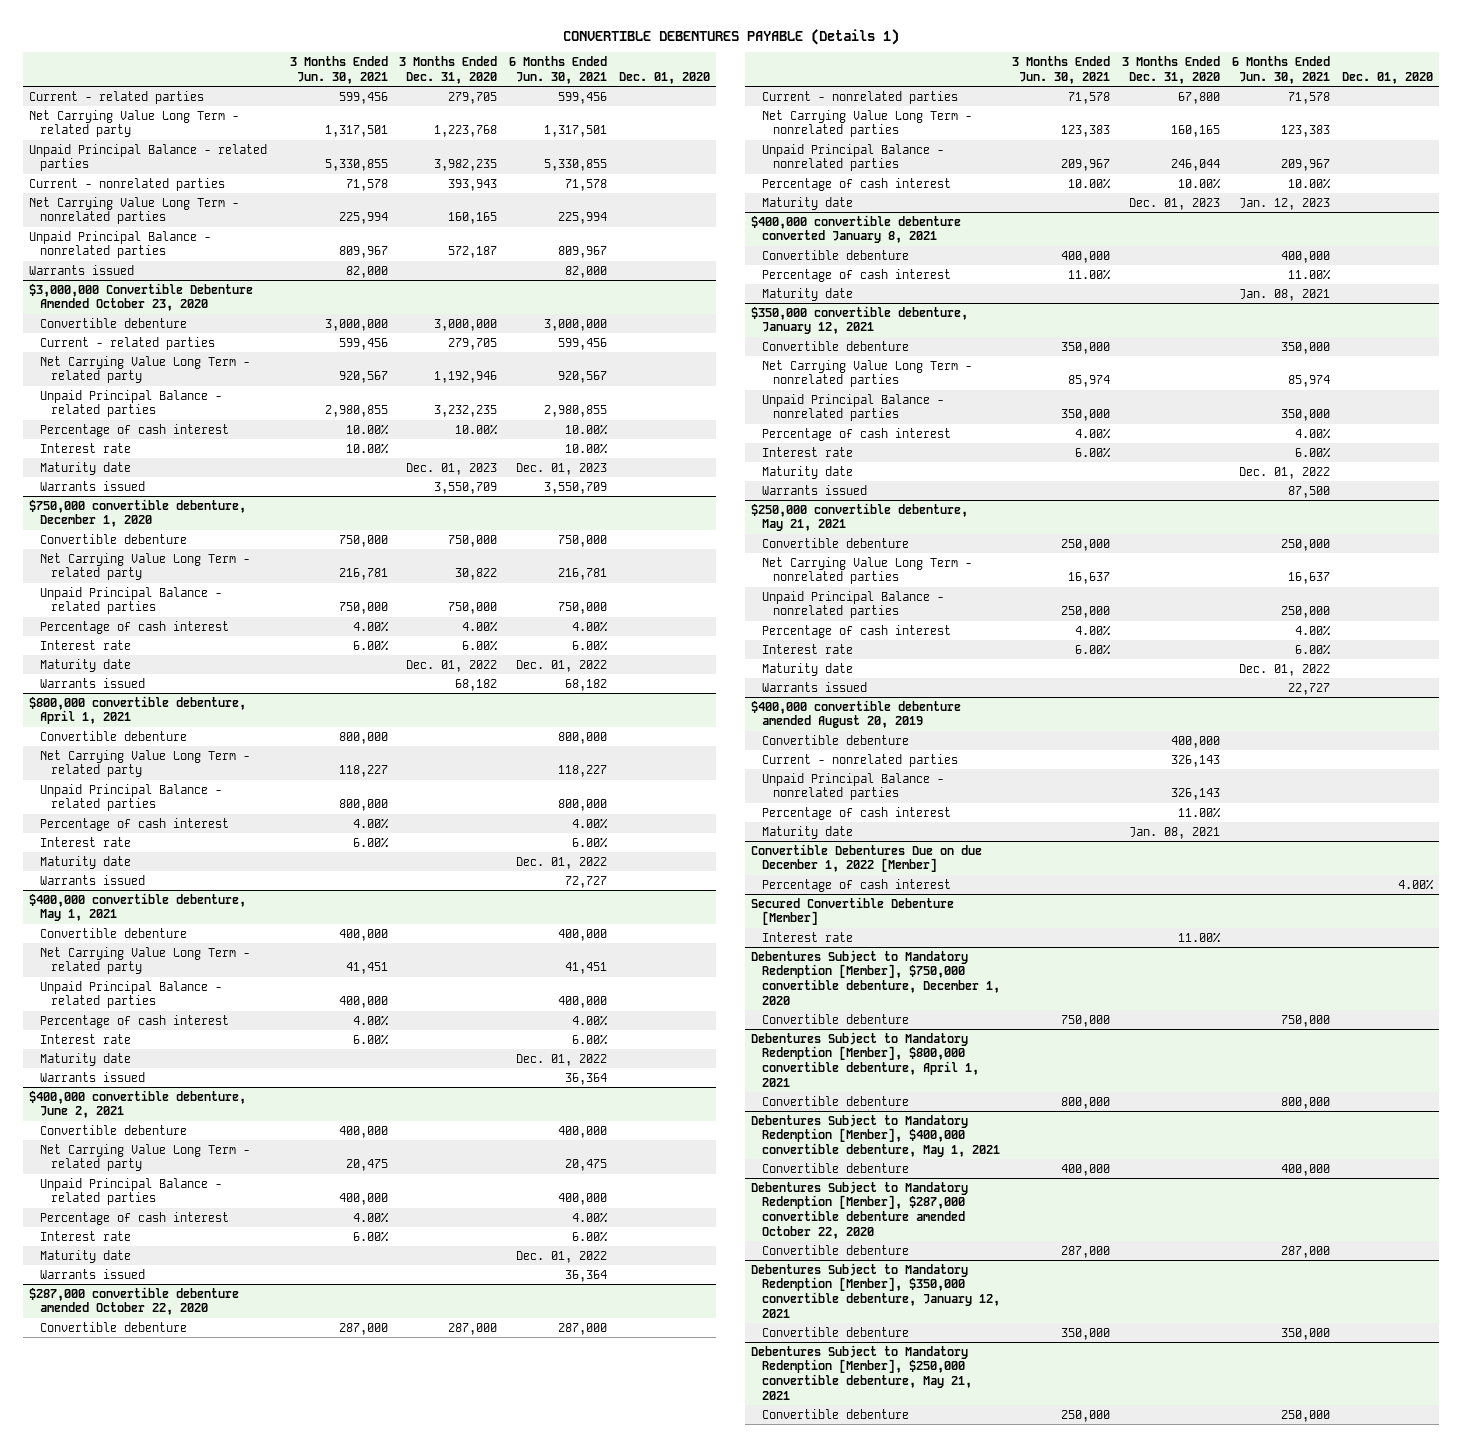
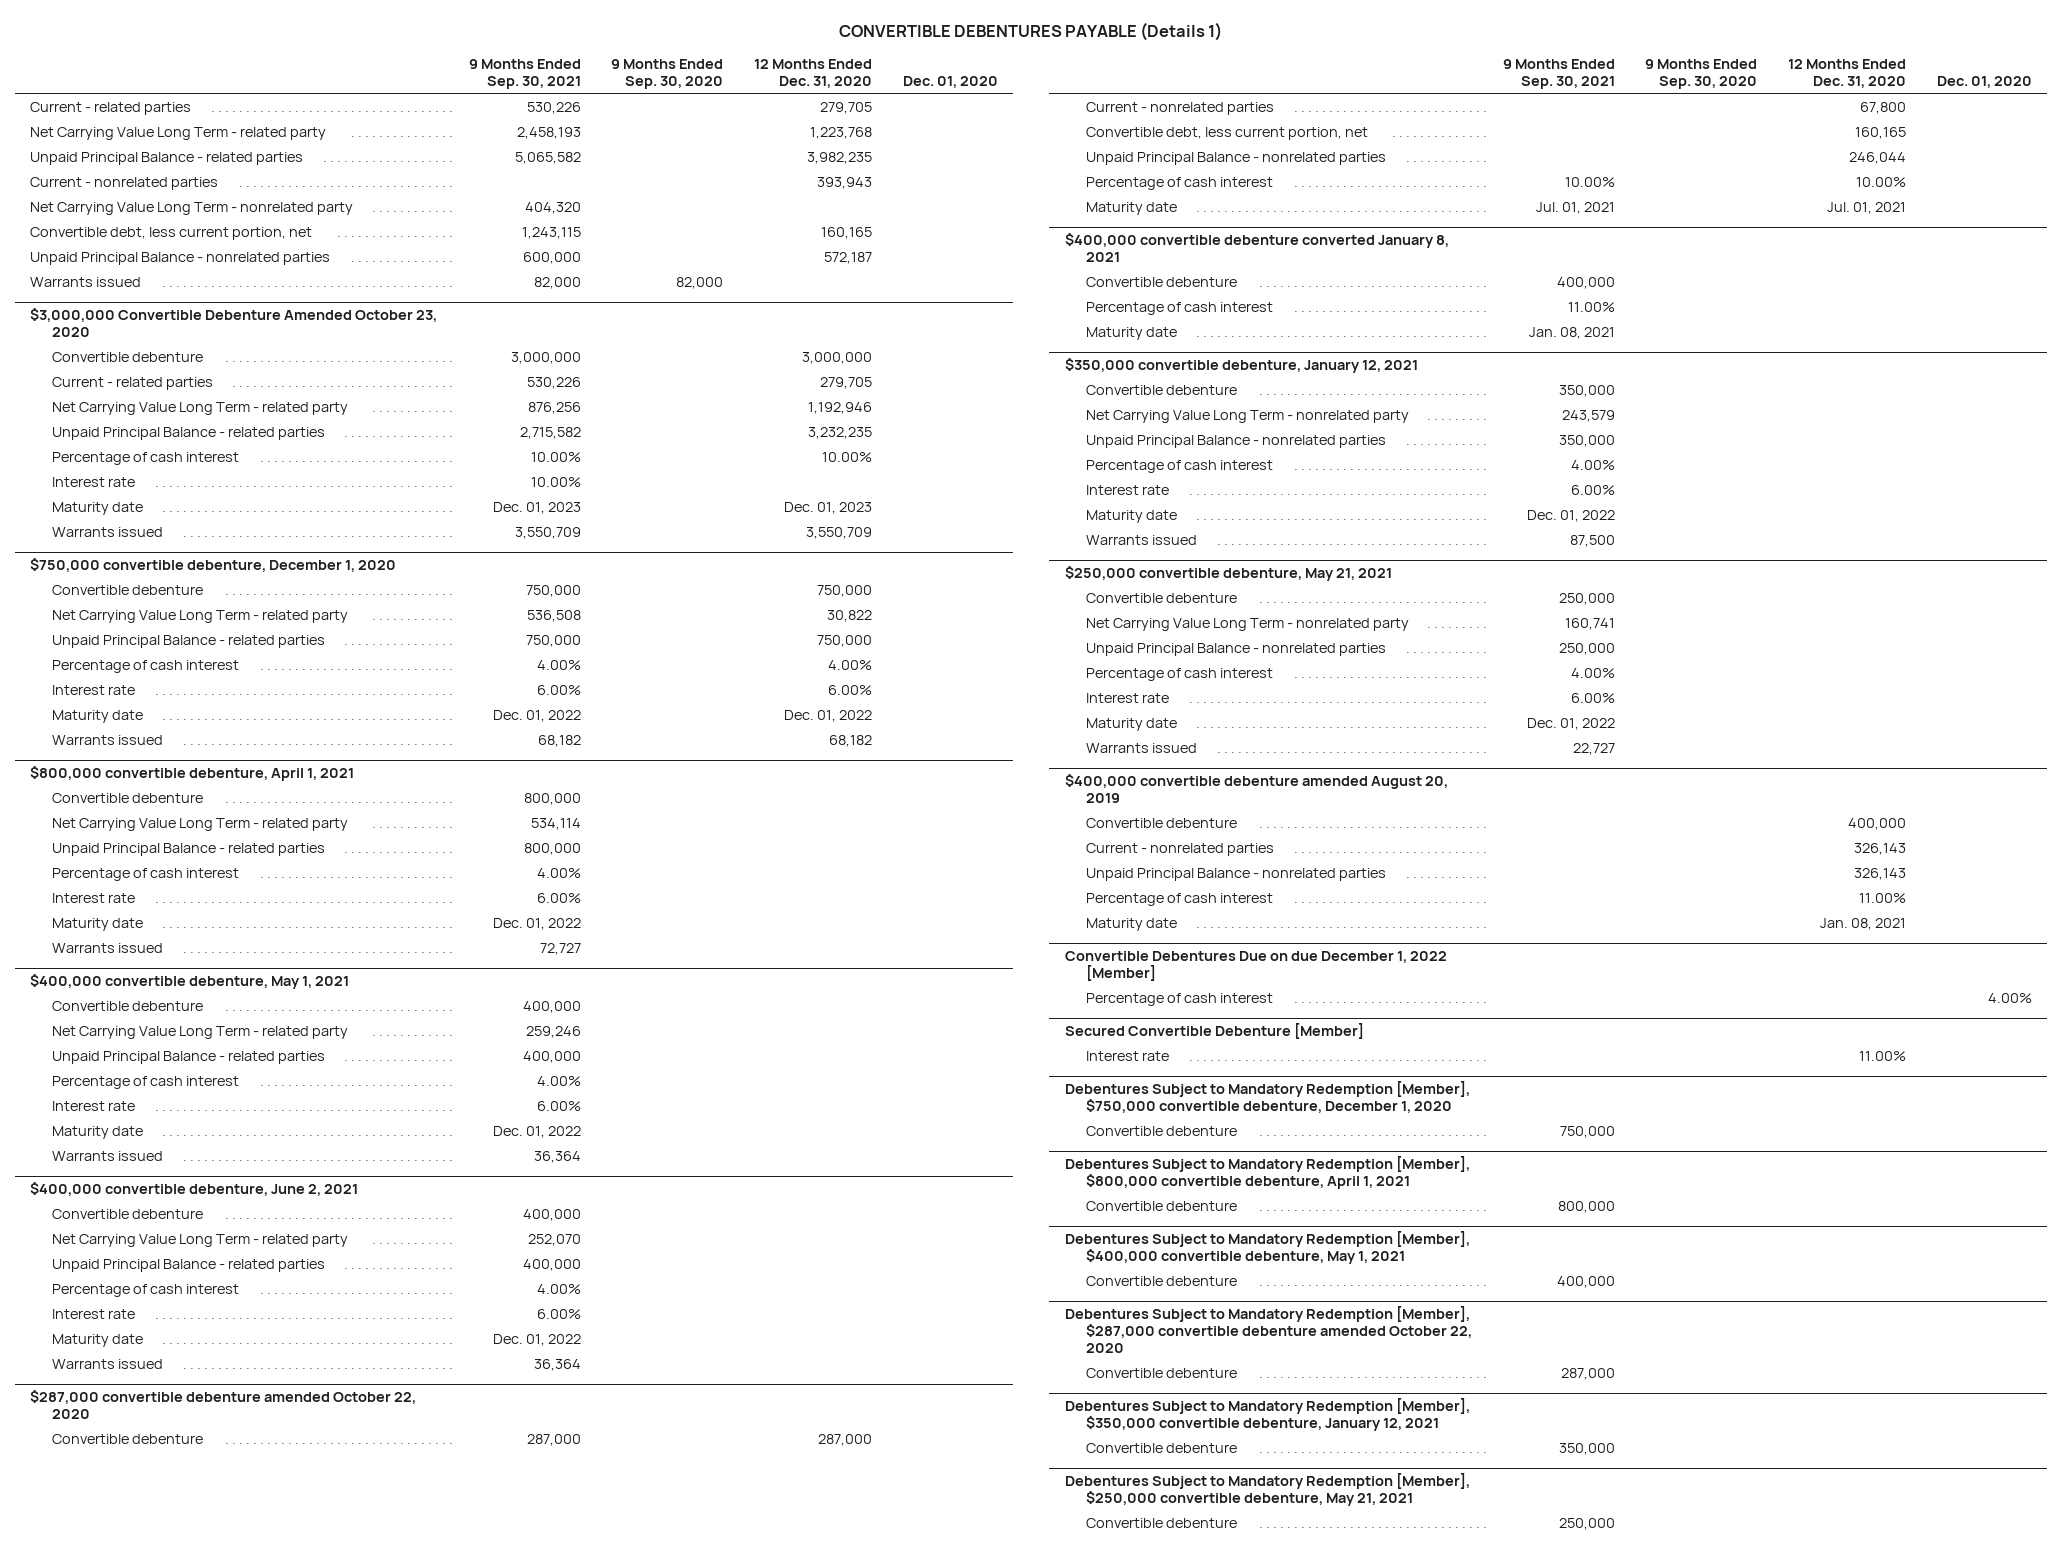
[289,56,388,84] 3 Months Ended Jun. 30, 2021 -> none
[399,56,498,84] 3 Months Ended Dec. 31, 2020 -> none
[509,56,608,84] 6 Months Ended Jun. 30, 2021 -> none
none -> [468,59,581,90] 9 Months Ended Sep. 30, 2021
none -> [611,59,724,90] 9 Months Ended Sep. 30, 2020
none -> [754,59,873,89] 12 Months Ended Dec. 31, 2020
none -> [30,201,354,215] Net Carrying Value Long Term - nonrelated party
[28,196,239,225] Net Carrying Value Long Term - nonrelated parties -> [30,226,313,240] Convertible debt, less current portion, net
[762,109,973,138] Net Carrying Value Long Term - nonrelated parties -> [1085,126,1368,140] Convertible debt, less current portion, net
[762,359,973,388] Net Carrying Value Long Term - nonrelated parties -> [1085,409,1409,423] Net Carrying Value Long Term - nonrelated party
[762,556,973,585] Net Carrying Value Long Term - nonrelated parties -> [1085,617,1409,631] Net Carrying Value Long Term - nonrelated party

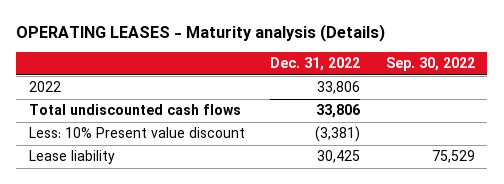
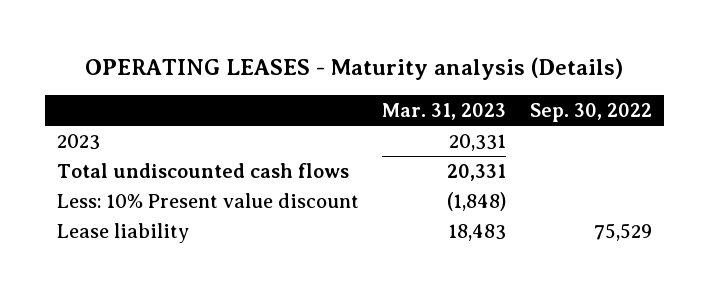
[270,56,361,71] Dec. 31, 2022 -> none
none -> [382,103,507,121] Mar. 31, 2023
[28,81,61,93] 2022 -> [56,133,100,150] 2023

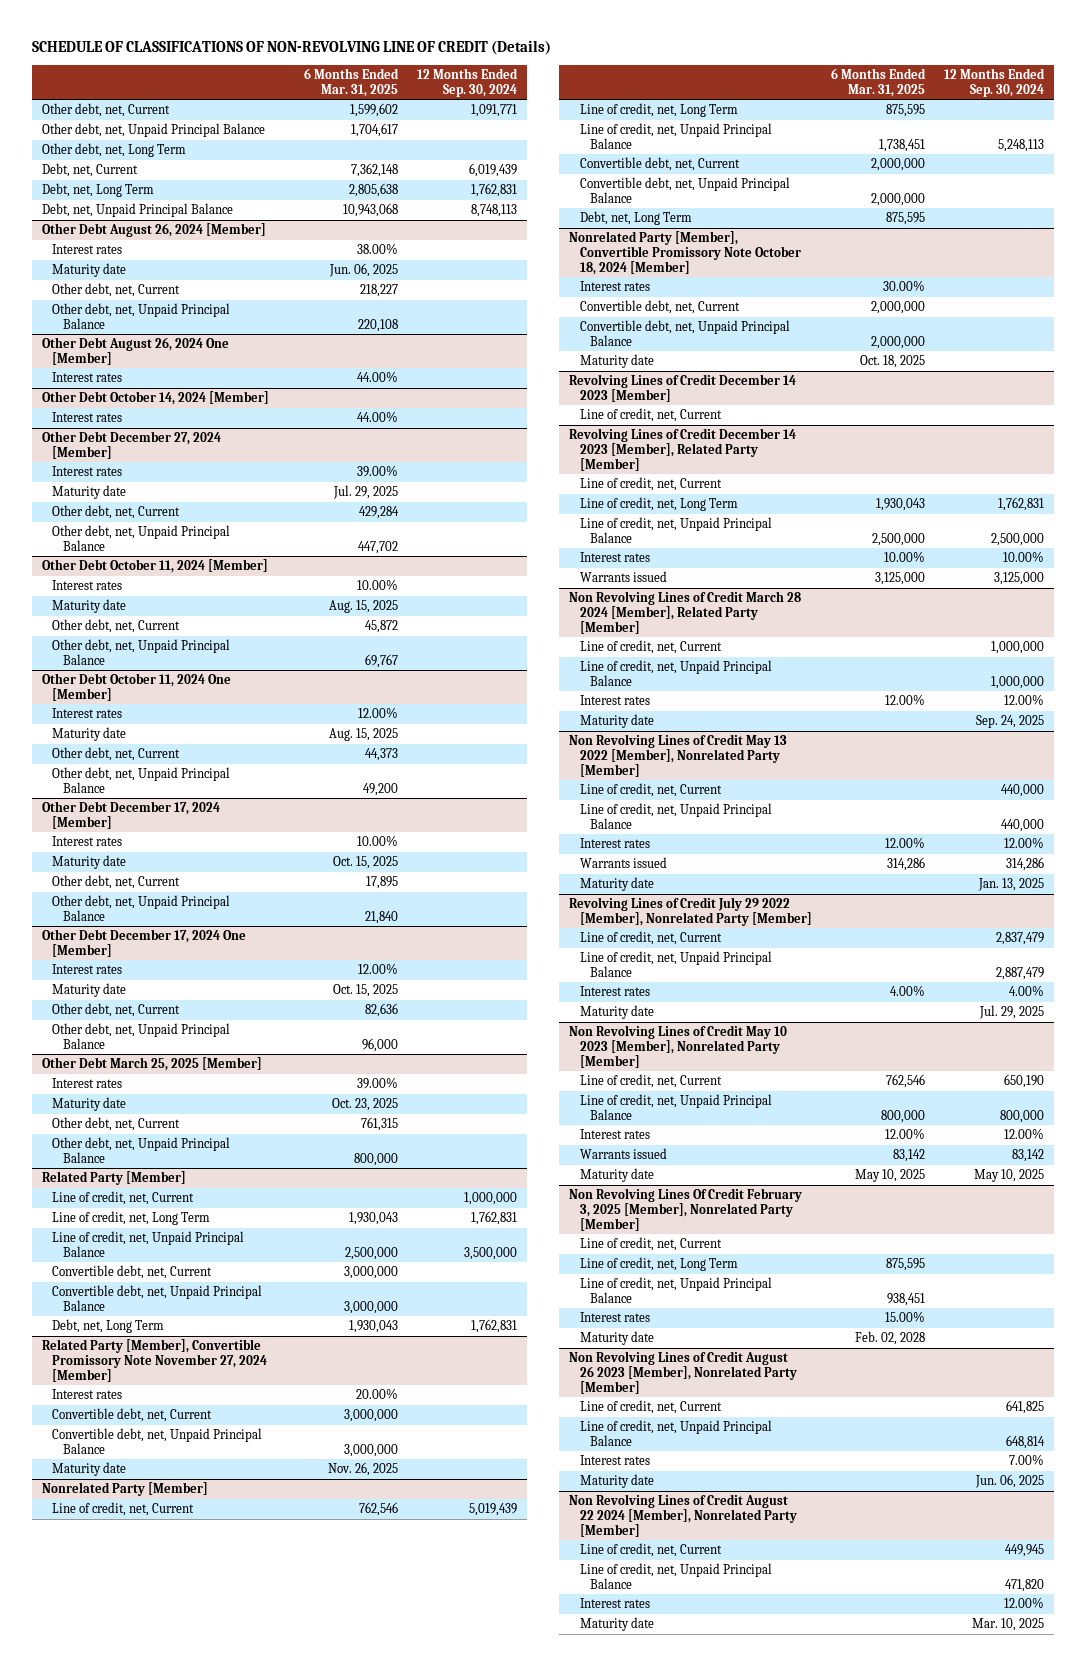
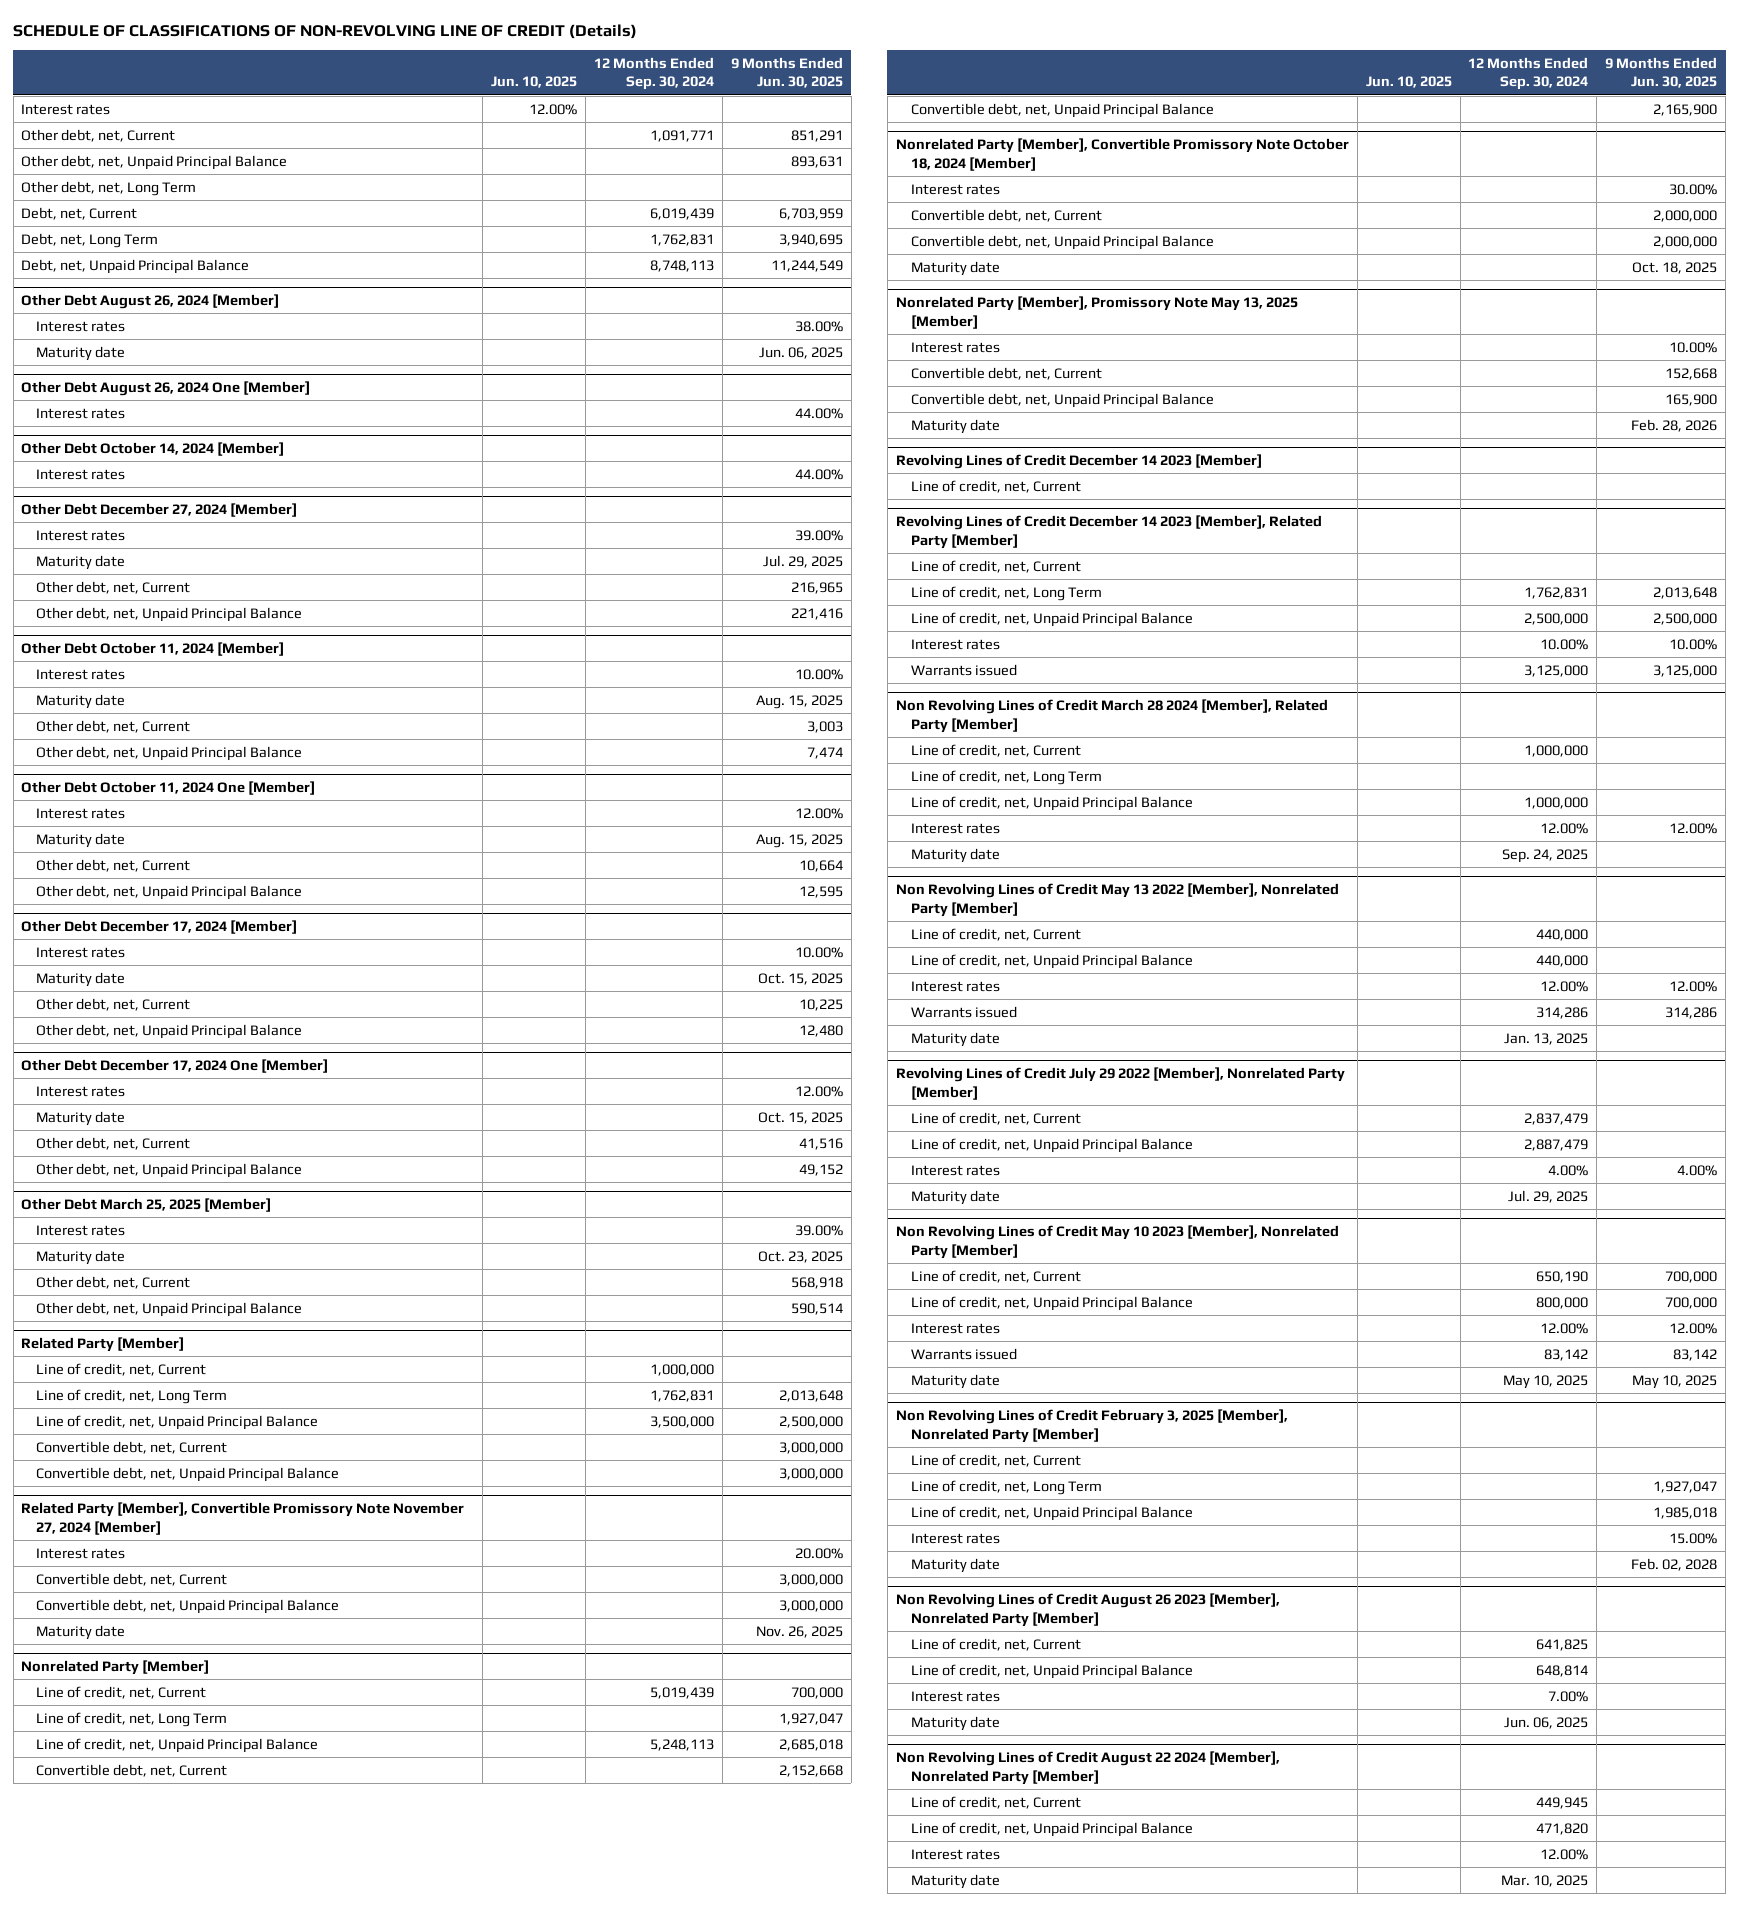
[303,67,399,97] 6 Months Ended Mar. 31, 2025 -> none
none -> [491,76,578,89] Jun. 10, 2025
none -> [730,56,843,89] 9 Months Ended Jun. 30, 2025
none -> [21,103,111,115] Interest rates
[52,283,181,298] Other debt, net, Current -> none
[52,303,231,329] Other debt, net, Unpaid Principal Balance -> none
[52,1319,165,1334] Debt, net, Long Term -> none
[579,211,692,226] Debt, net, Long Term -> none
none -> [895,295,1298,329] Nonrelated Party [Member], Promissory Note May 13, 2025 [Member]
none -> [910,341,1000,353] Interest rates
none -> [910,366,1102,380] Convertible debt, net, Current
none -> [910,392,1214,408] Convertible debt, net, Unpaid Principal Balance
none -> [910,418,1000,434] Maturity date
none -> [910,769,1102,785] Line of credit, net, Long Term
[568,1188,802,1231] Non Revolving Lines Of Credit February 3, 2025 [Member], Nonrelated Party [Member] -> [895,1408,1288,1443] Non Revolving Lines of Credit February 3, 2025 [Member], Nonrelated Party [Member]

